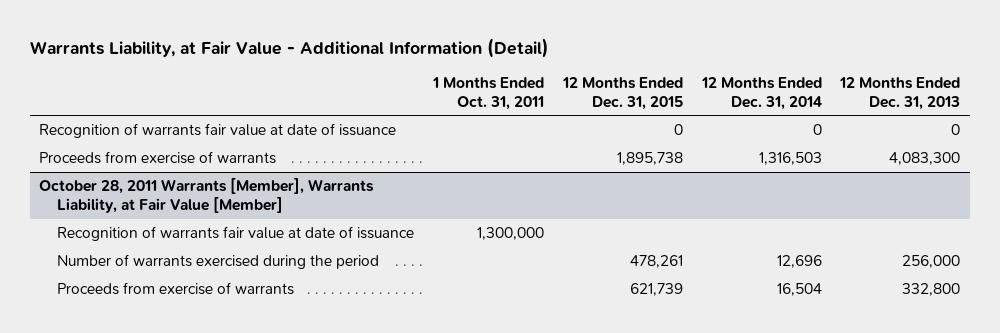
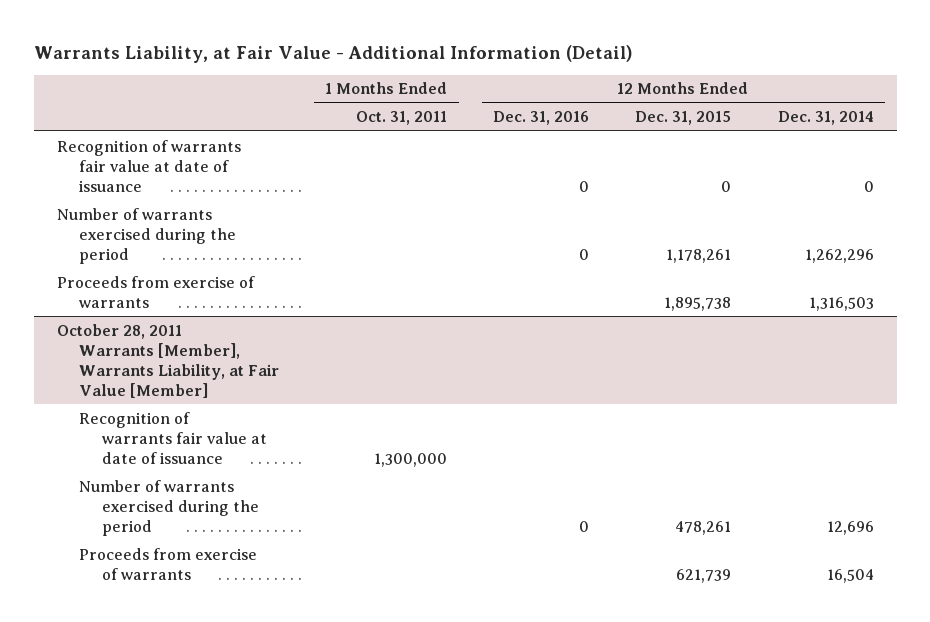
[839,76,961,110] 12 Months Ended Dec. 31, 2013 -> none
none -> [493,111,590,126] Dec. 31, 2016
none -> [56,207,237,264] Number of warrants exercised during the period

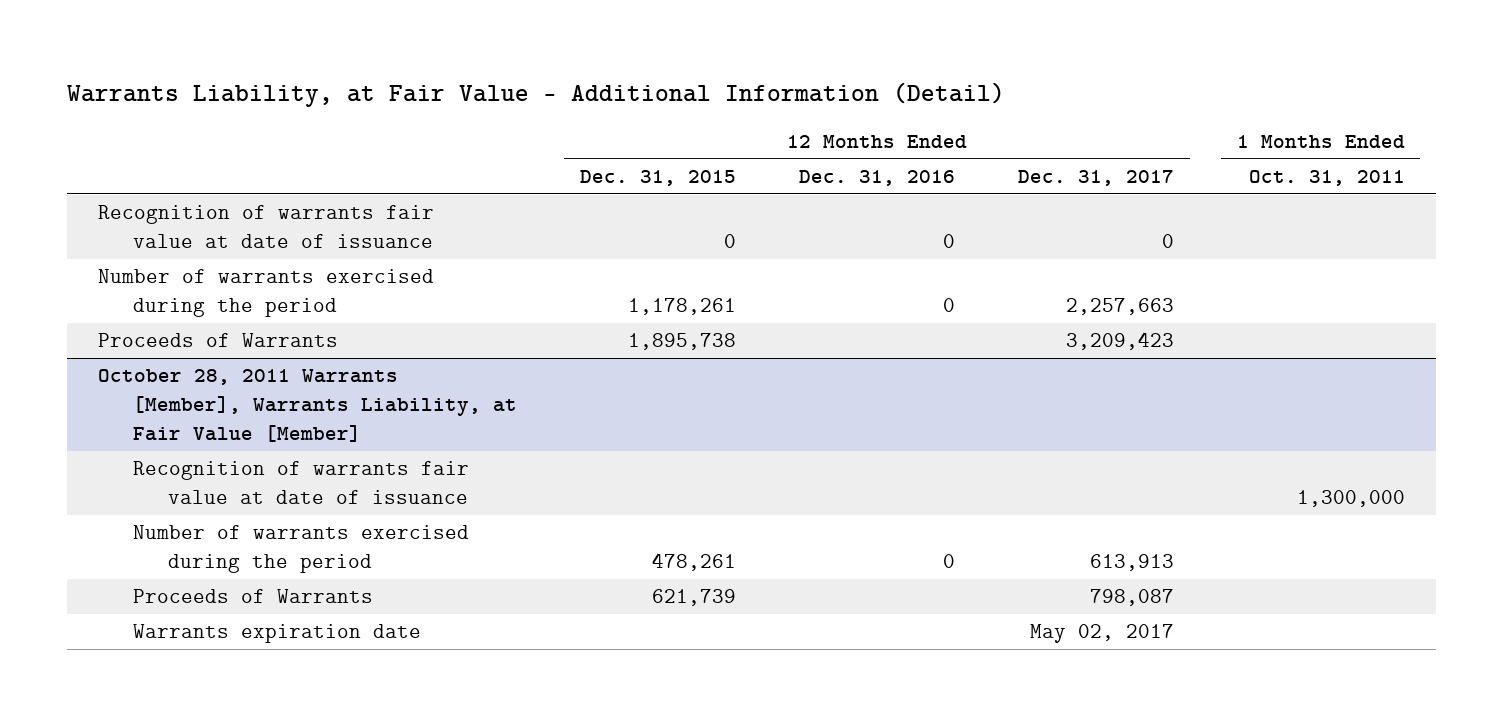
[777,111,874,126] Dec. 31, 2014 -> none
none -> [1017,169,1174,186] Dec. 31, 2017
[56,275,255,308] Proceeds from exercise of warrants -> [98,333,339,349] Proceeds of Warrants
[79,547,258,580] Proceeds from exercise of warrants -> [133,589,374,605] Proceeds of Warrants
none -> [133,624,422,644] Warrants expiration date

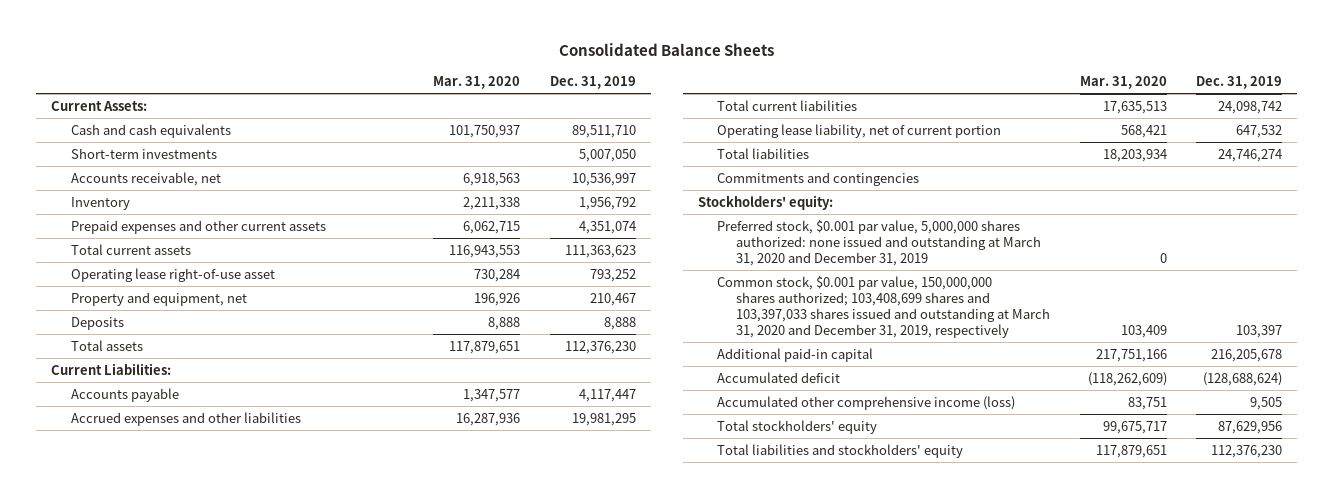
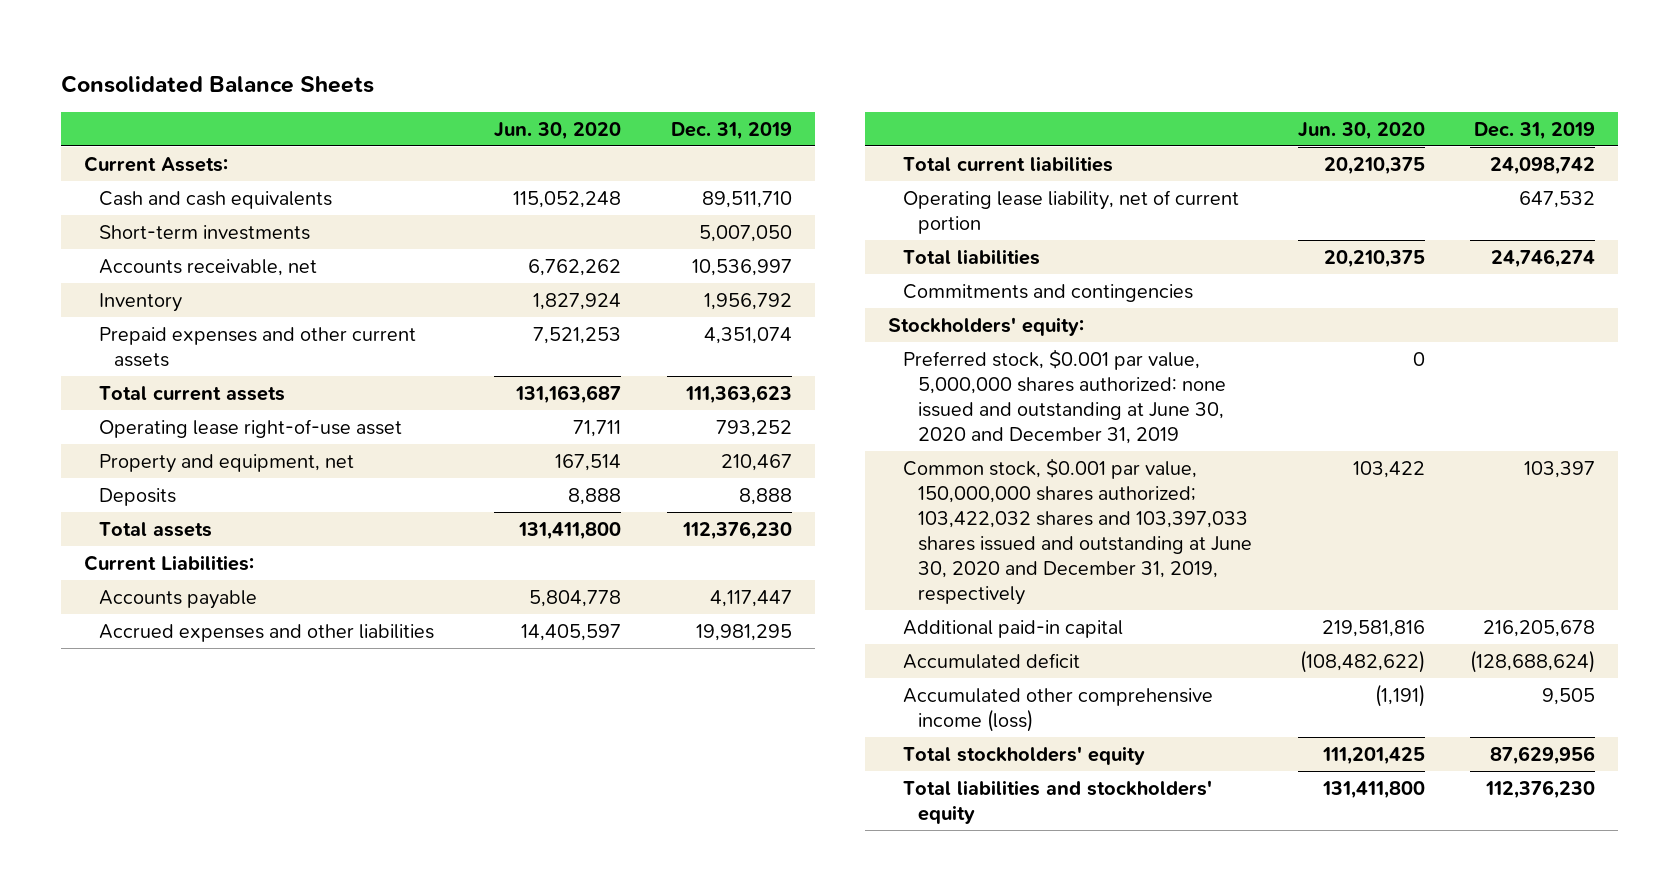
[433,75,521,89] Mar. 31, 2020 -> none
none -> [493,121,621,140] Jun. 30, 2020
[716,219,1042,266] Preferred stock, $0.001 par value, 5,000,000 shares authorized: none issued and outstanding at March 31, 2020 and December 31, 2019 -> [902,348,1226,445] Preferred stock, $0.001 par value, 5,000,000 shares authorized: none issued and outstanding at June 30, 2020 and December 31, 2019
[716,275,1051,339] Common stock, $0.001 par value, 150,000,000 shares authorized; 103,408,699 shares and 103,397,033 shares issued and outstanding at March 31, 2020 and December 31, 2019, respectively -> [902,457,1252,606] Common stock, $0.001 par value, 150,000,000 shares authorized; 103,422,032 shares and 103,397,033 shares issued and outstanding at June 30, 2020 and December 31, 2019, respectively

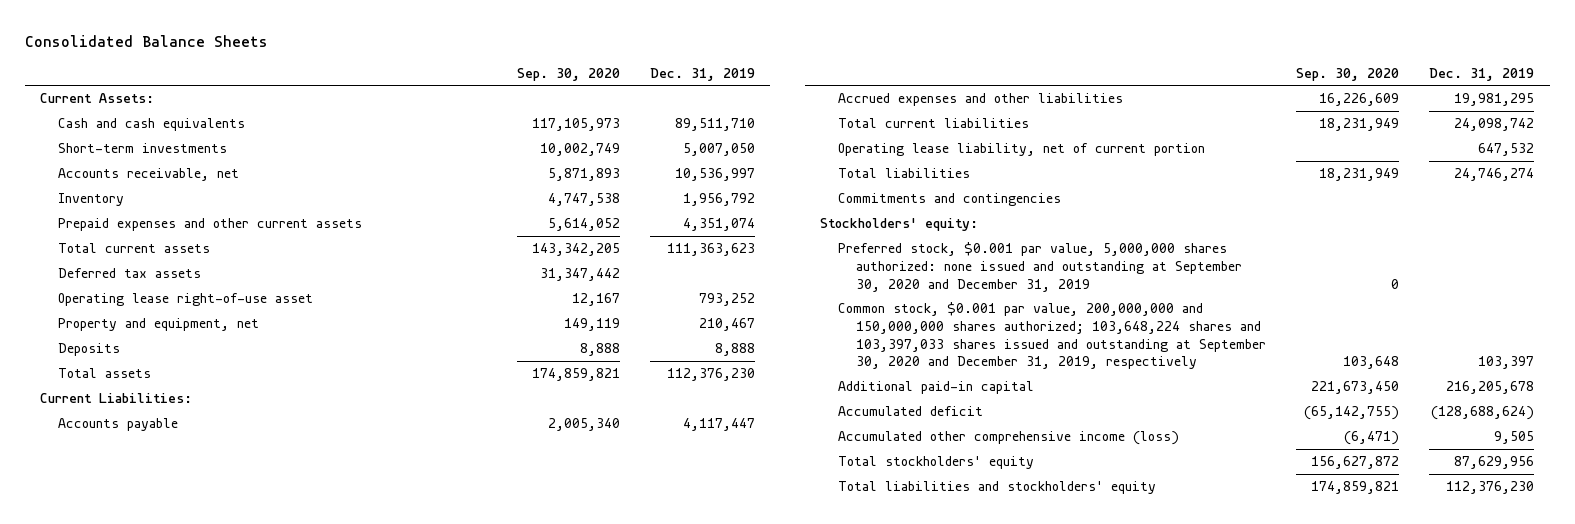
[493,121,621,140] Jun. 30, 2020 -> none
none -> [516,67,620,81] Sep. 30, 2020
none -> [58,268,202,279] Deferred tax assets
[902,348,1226,445] Preferred stock, $0.001 par value, 5,000,000 shares authorized: none issued and outstanding at June 30, 2020 and December 31, 2019 -> [837,242,1243,292] Preferred stock, $0.001 par value, 5,000,000 shares authorized: none issued and outstanding at September 30, 2020 and December 31, 2019
[902,457,1252,606] Common stock, $0.001 par value, 150,000,000 shares authorized; 103,422,032 shares and 103,397,033 shares issued and outstanding at June 30, 2020 and December 31, 2019, respectively -> [837,302,1267,370] Common stock, $0.001 par value, 200,000,000 and 150,000,000 shares authorized; 103,648,224 shares and 103,397,033 shares issued and outstanding at September 30, 2020 and December 31, 2019, respectively

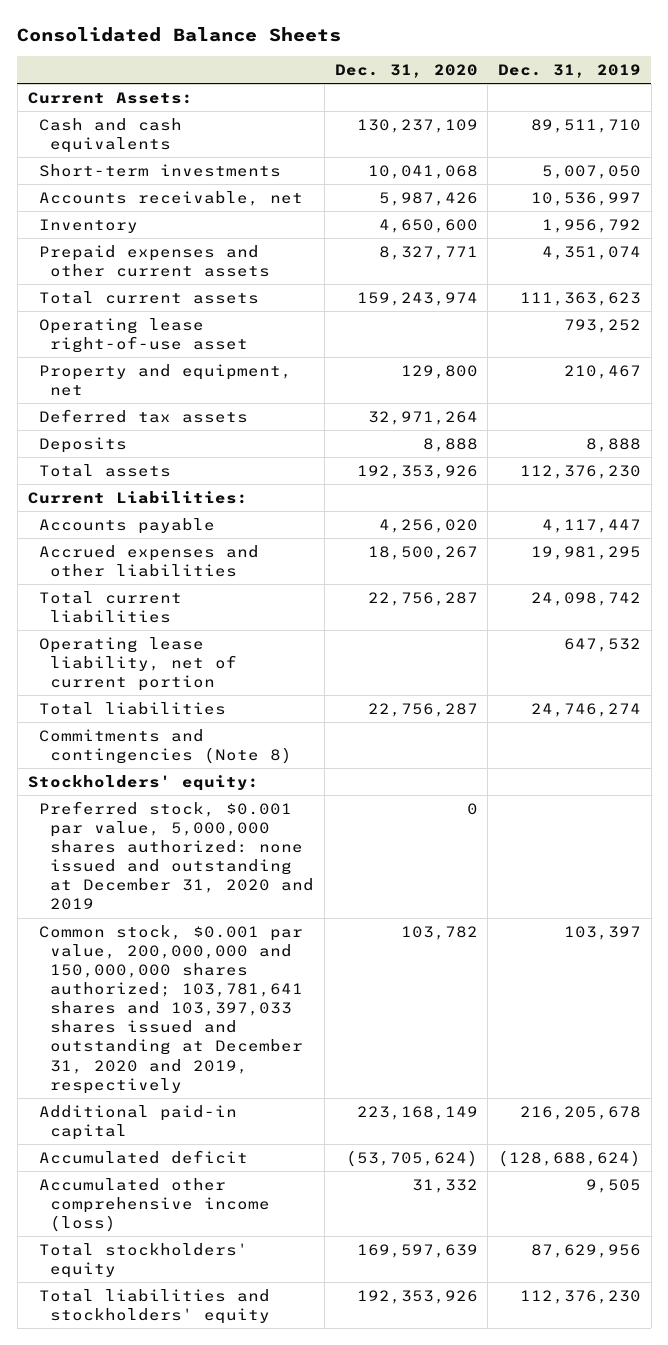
[516,67,620,81] Sep. 30, 2020 -> none
none -> [334,63,478,78] Dec. 31, 2020
[58,268,202,279] Deferred tax assets -> [38,408,248,423] Deferred tax assets
[837,193,1061,207] Commitments and contingencies -> [38,728,293,764] Commitments and contingencies (Note 8)
[837,242,1243,292] Preferred stock, $0.001 par value, 5,000,000 shares authorized: none issued and outstanding at September 30, 2020 and December 31, 2019 -> [38,800,315,911] Preferred stock, $0.001 par value, 5,000,000 shares authorized: none issued and outstanding at December 31, 2020 and 2019
[837,302,1267,370] Common stock, $0.001 par value, 200,000,000 and 150,000,000 shares authorized; 103,648,224 shares and 103,397,033 shares issued and outstanding at September 30, 2020 and December 31, 2019, respectively -> [38,924,304,1094] Common stock, $0.001 par value, 200,000,000 and 150,000,000 shares authorized; 103,781,641 shares and 103,397,033 shares issued and outstanding at December 31, 2020 and 2019, respectively

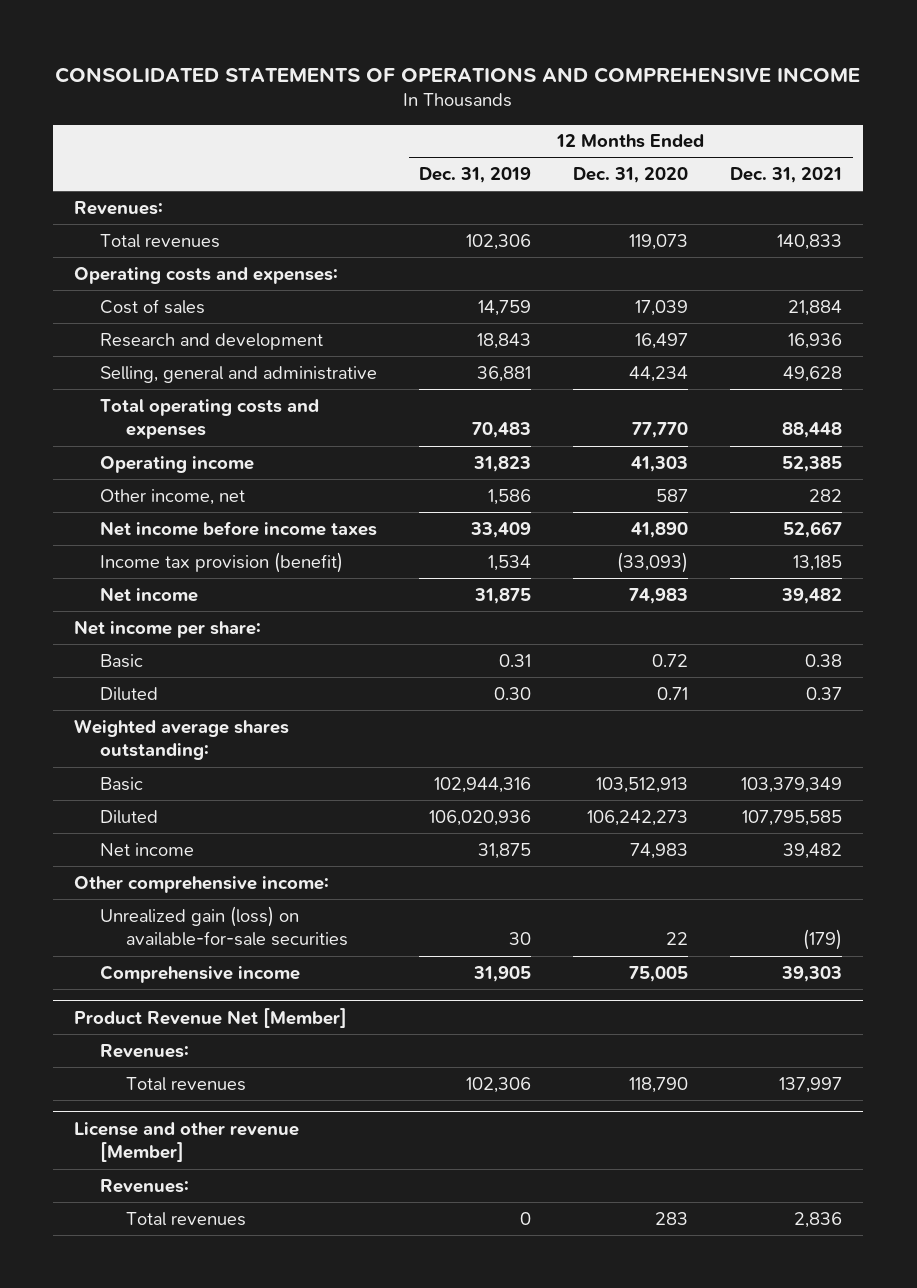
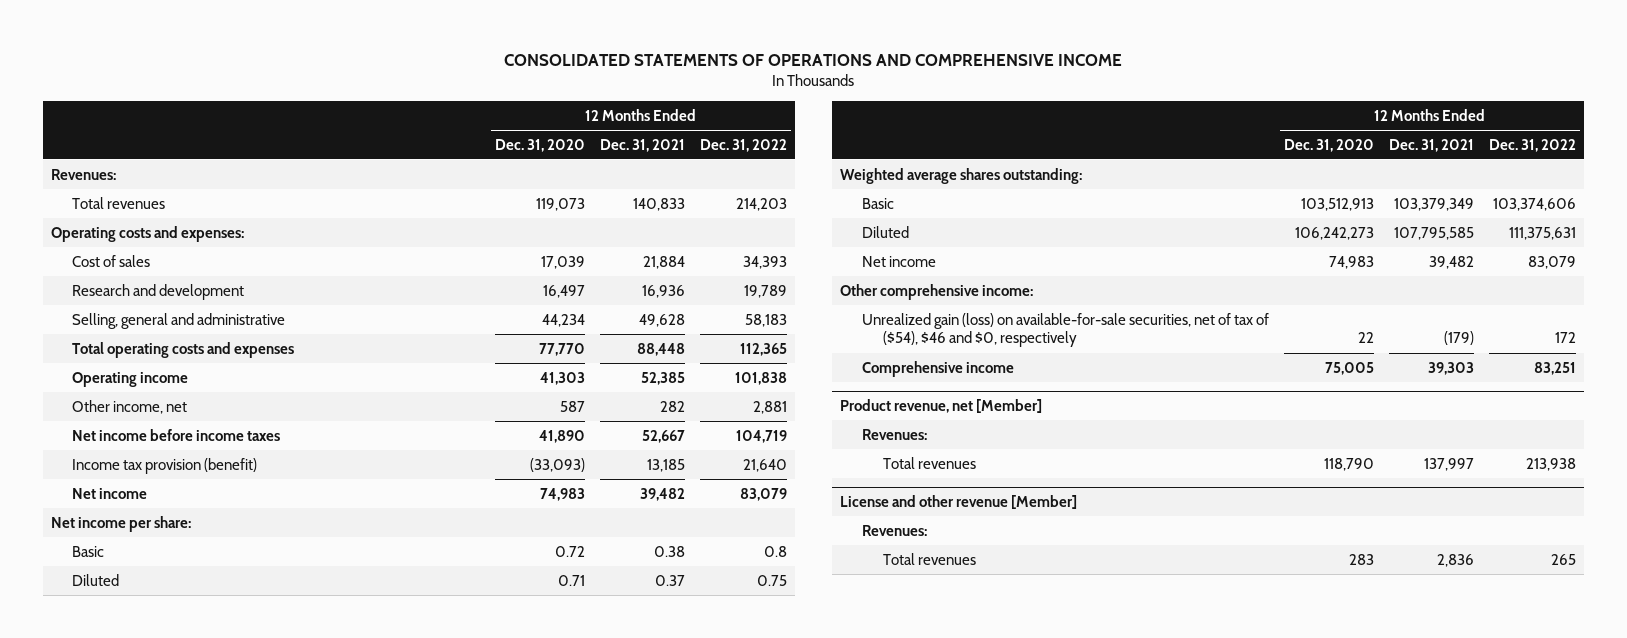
[419,167,532,184] Dec. 31, 2019 -> none
none -> [700,138,788,152] Dec. 31, 2022
[100,905,349,947] Unrealized gain (loss) on available-for-sale securities -> [861,312,1269,348] Unrealized gain (loss) on available-for-sale securities, net of tax of ($54), $46 and $0, respectively
[74,1007,348,1028] Product Revenue Net [Member] -> [839,399,1042,414] Product revenue, net [Member]

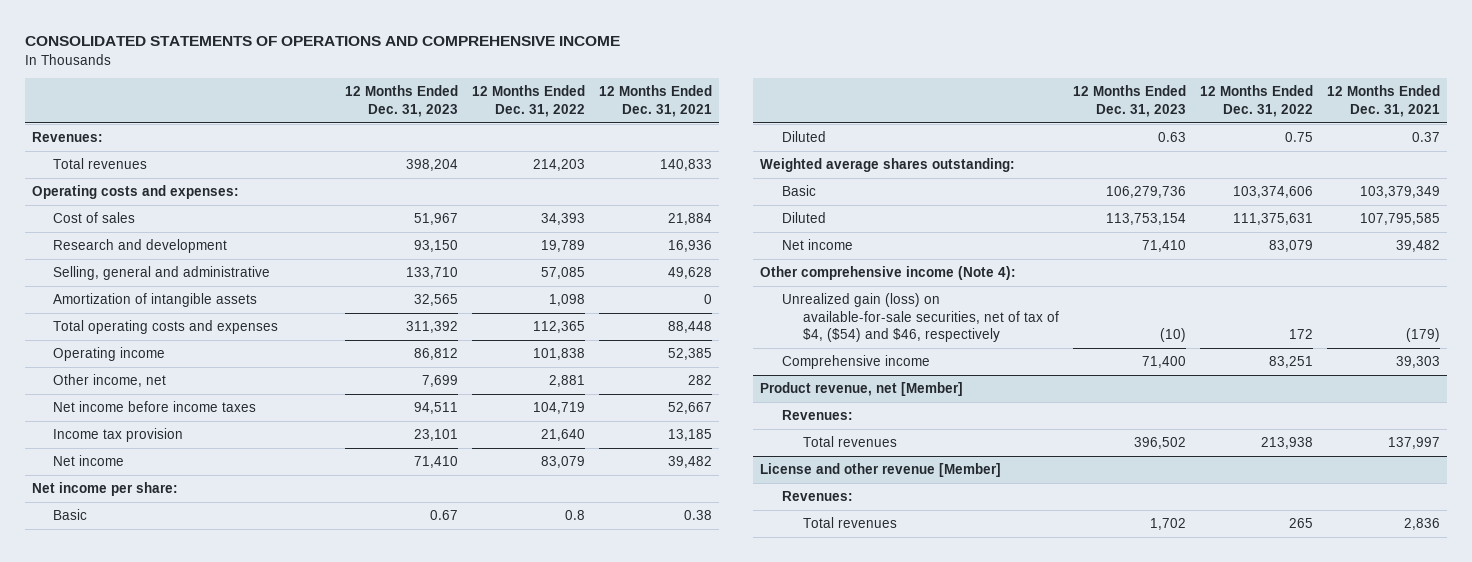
[494,138,585,152] Dec. 31, 2020 -> none
none -> [344,85,458,117] 12 Months Ended Dec. 31, 2023
[745,313,788,327] 58,183 -> [540,267,585,280] 57,085
none -> [53,293,258,308] Amortization of intangible assets
[72,457,258,474] Income tax provision (benefit) -> [53,428,184,443] Income tax provision
[839,283,1033,300] Other comprehensive income: -> [760,266,1017,281] Other comprehensive income (Note 4):
[861,312,1269,348] Unrealized gain (loss) on available-for-sale securities, net of tax of ($54), $46 and $0, respectively -> [781,293,1060,343] Unrealized gain (loss) on available-for-sale securities, net of tax of $4, ($54) and $46, respectively

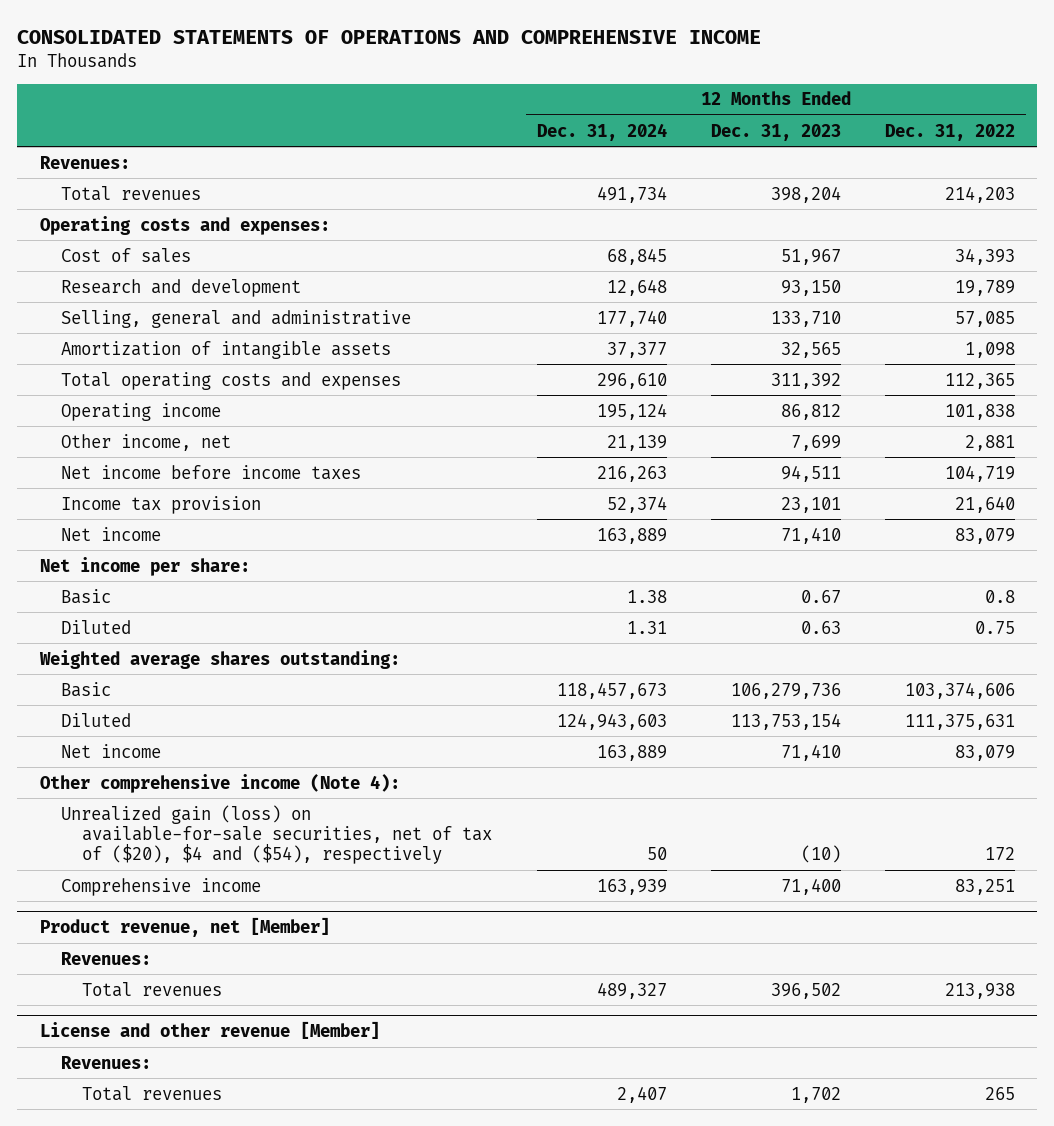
[599,85,713,117] 12 Months Ended Dec. 31, 2021 -> none
none -> [536,122,667,141] Dec. 31, 2024
[781,293,1060,343] Unrealized gain (loss) on available-for-sale securities, net of tax of $4, ($54) and $46, respectively -> [60,804,493,865] Unrealized gain (loss) on available-for-sale securities, net of tax of ($20), $4 and ($54), respectively

